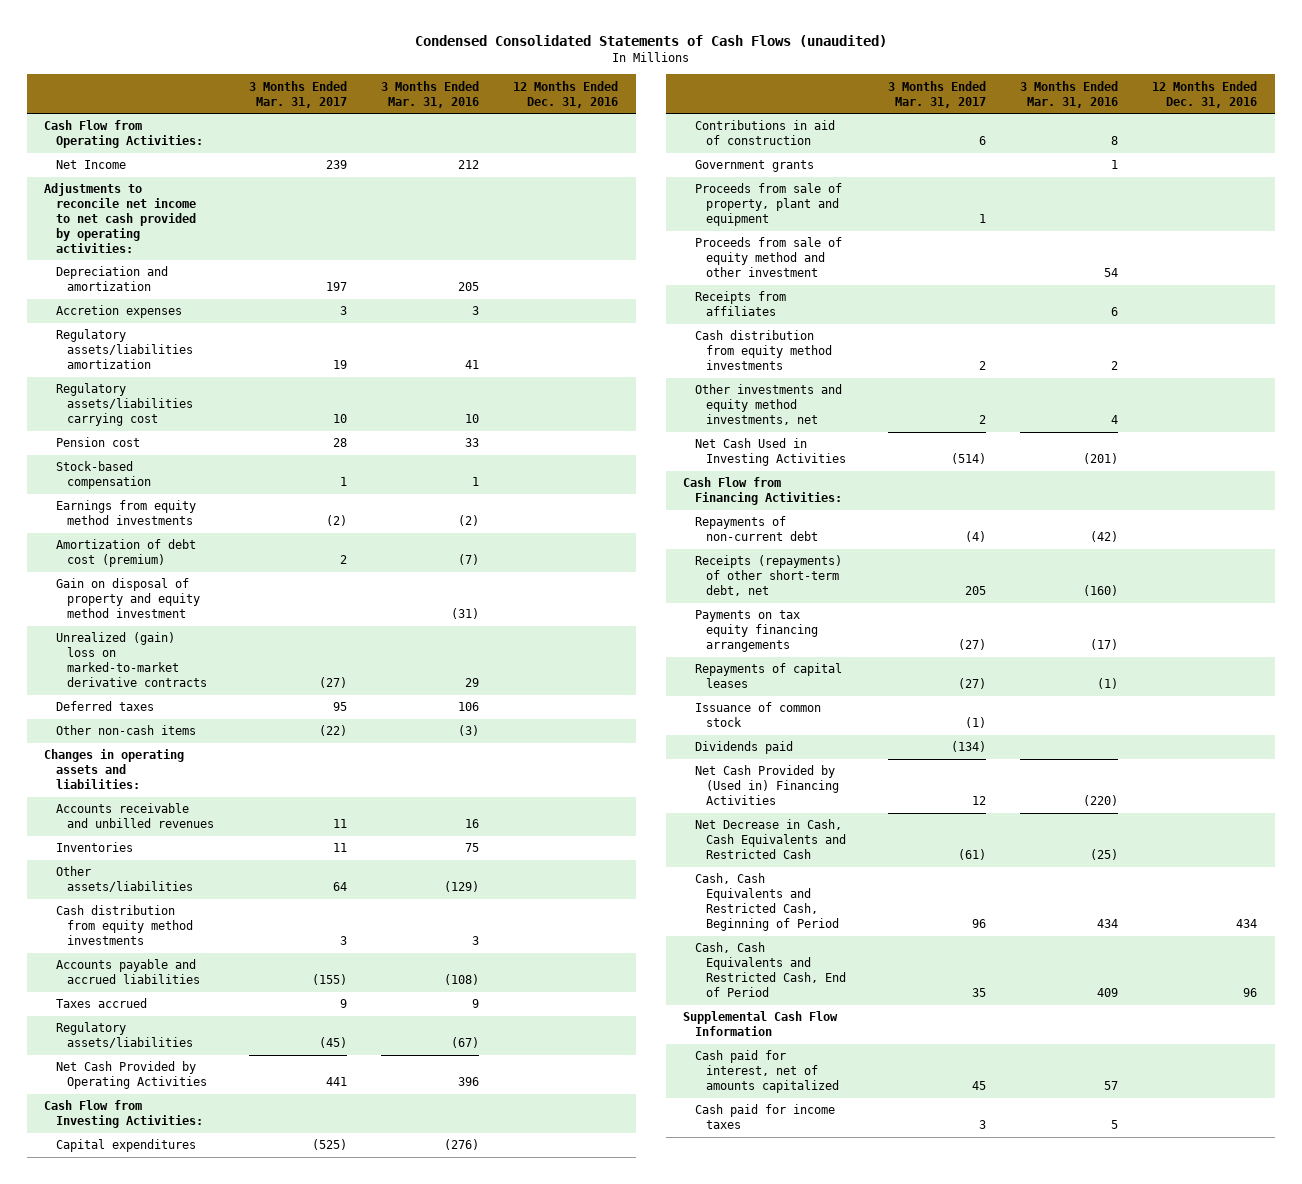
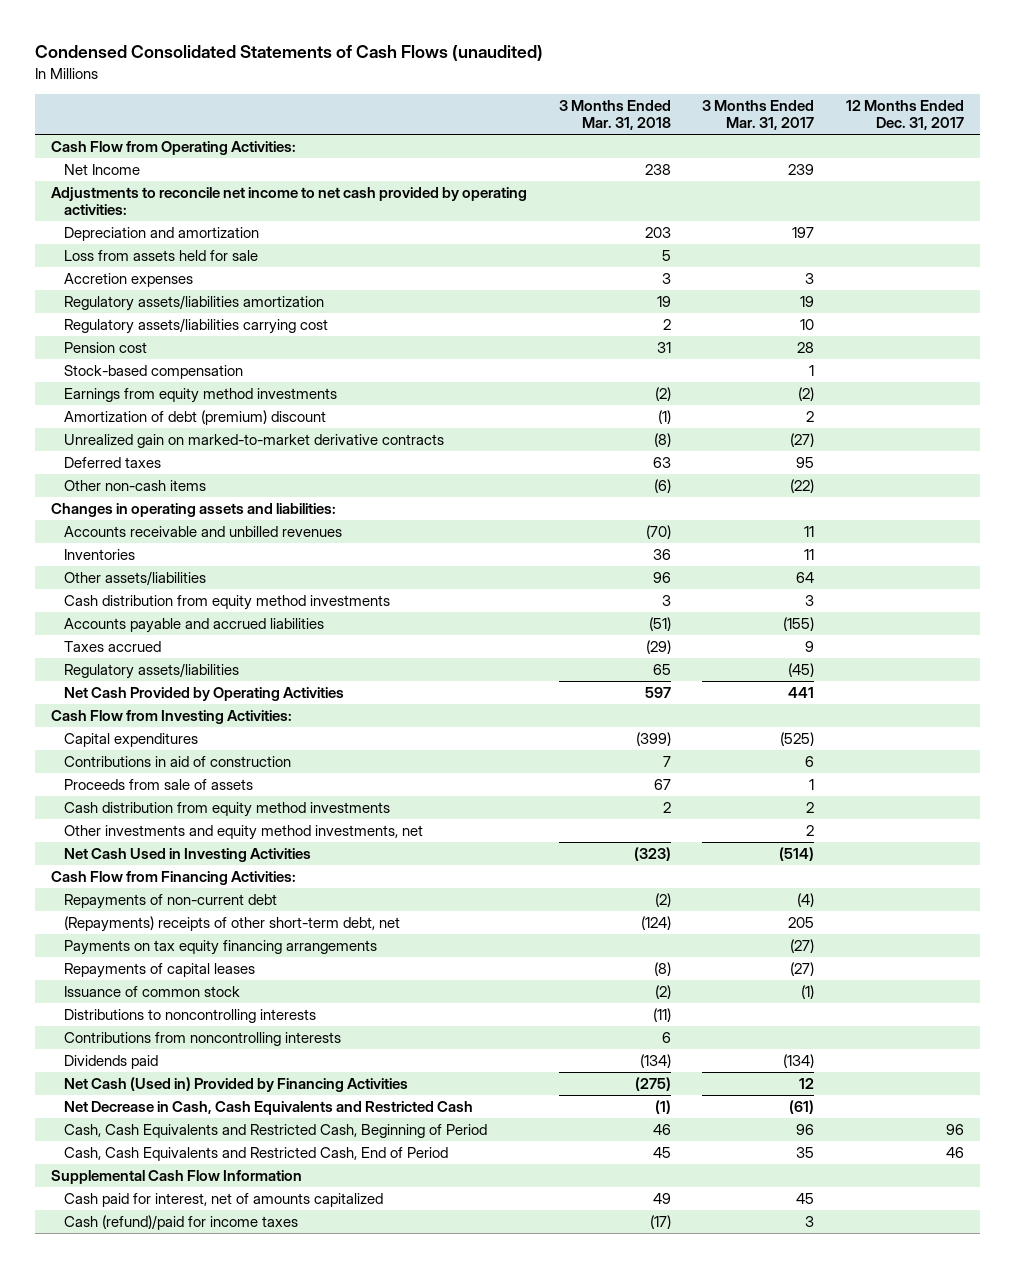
[381,80,480,108] 3 Months Ended Mar. 31, 2016 -> none
[513,80,619,108] 12 Months Ended Dec. 31, 2016 -> none
none -> [558,99,671,131] 3 Months Ended Mar. 31, 2018
none -> [846,99,965,131] 12 Months Ended Dec. 31, 2017
none -> [64,249,259,261] Loss from assets held for sale
[55,578,201,619] Gain on disposal of property and equity method investment -> none
[55,539,196,568] Amortization of debt cost (premium) -> [64,409,327,425] Amortization of debt (premium) discount
[55,632,208,688] Unrealized (gain) loss on marked-to-market derivative contracts -> [64,433,445,448] Unrealized gain on marked-to-market derivative contracts
[694,160,814,173] Government grants -> none
[694,183,842,227] Proceeds from sale of property, plant and equipment -> none
[694,237,842,278] Proceeds from sale of equity method and other investment -> none
[694,291,786,317] Receipts from affiliates -> none
none -> [64,778,254,790] Proceeds from sale of assets
[694,555,842,597] Receipts (repayments) of other short-term debt, net -> [64,915,401,932] (Repayments) receipts of other short-term debt, net
none -> [64,1008,317,1023] Distributions to noncontrolling interests
none -> [64,1031,342,1046] Contributions from noncontrolling interests
[694,765,840,806] Net Cash Provided by (Used in) Financing Activities -> [64,1076,409,1092] Net Cash (Used in) Provided by Financing Activities
[694,1104,835,1130] Cash paid for income taxes -> [64,1214,299,1230] Cash (refund)/paid for income taxes

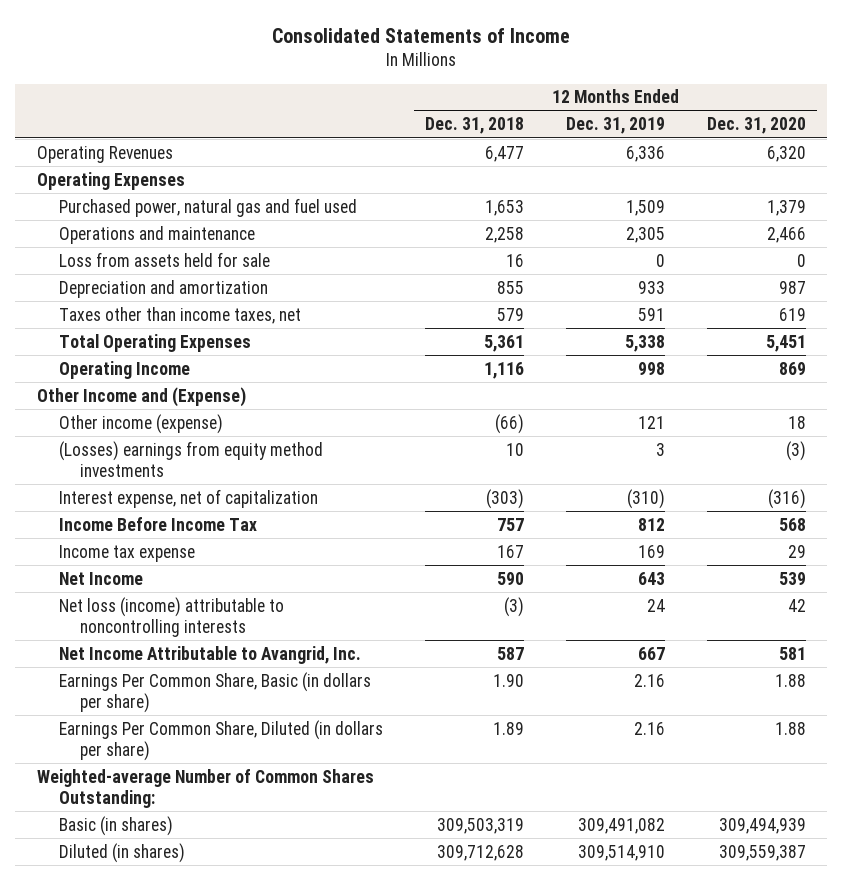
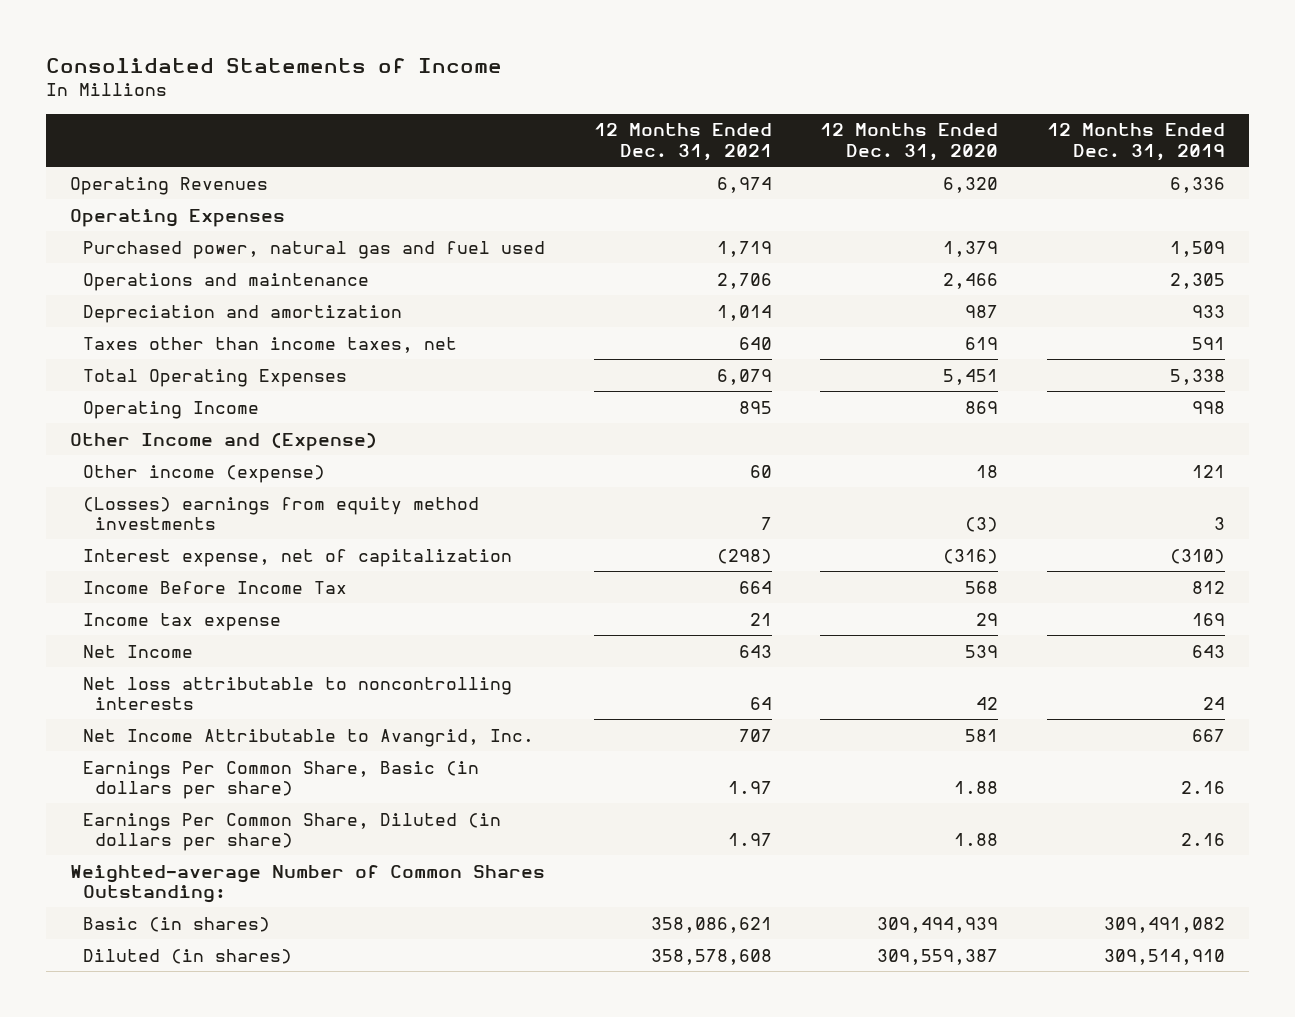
[424,117,524,135] Dec. 31, 2018 -> none
none -> [593,123,772,161] 12 Months Ended Dec. 31, 2021
[58,251,270,267] Loss from assets held for sale -> none
[58,596,284,638] Net loss (income) attributable to noncontrolling interests -> [82,676,512,711] Net loss attributable to noncontrolling interests

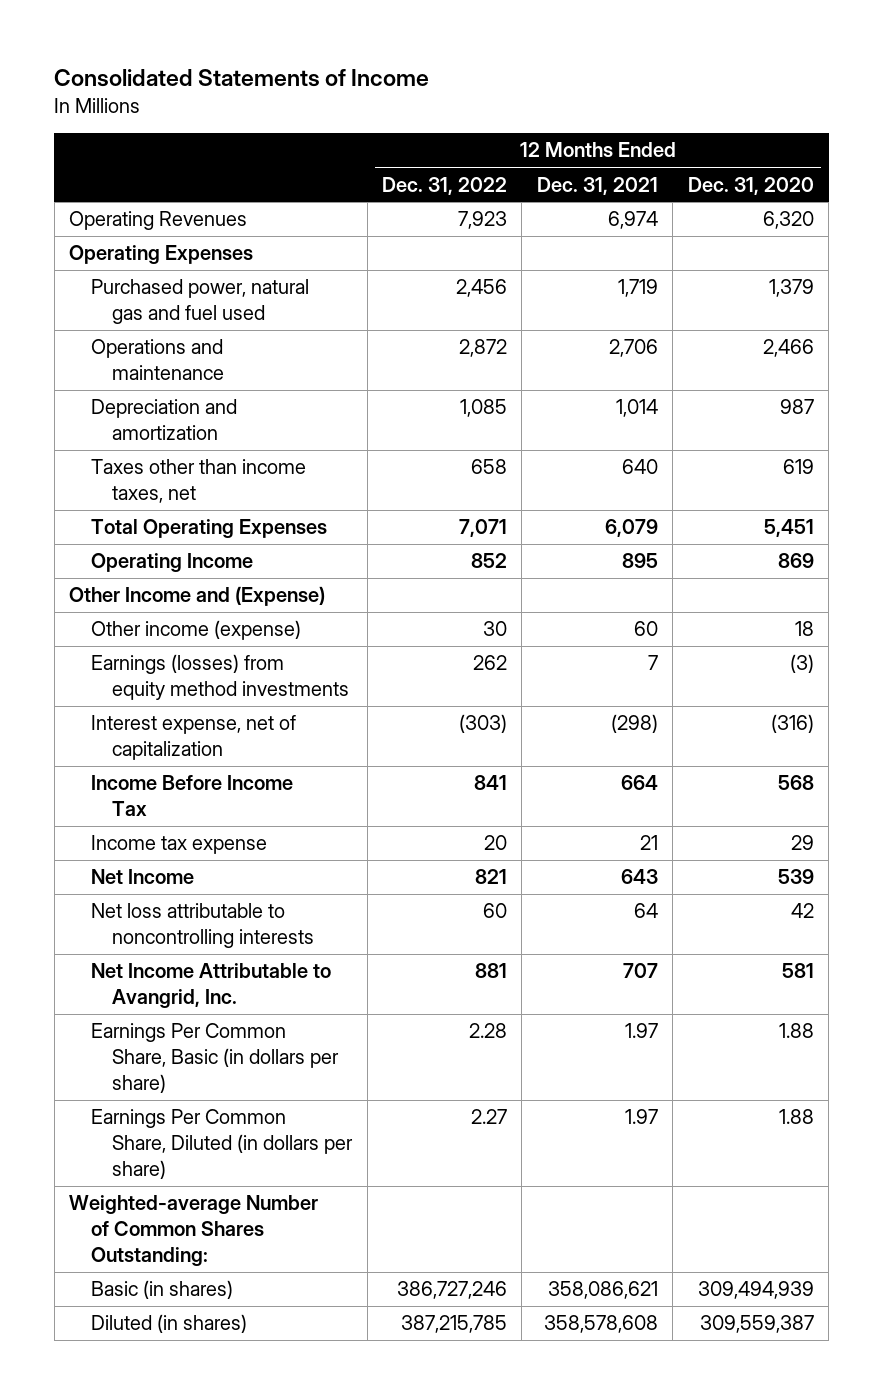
[1046,123,1225,161] 12 Months Ended Dec. 31, 2019 -> none
none -> [381,176,507,195] Dec. 31, 2022
[82,496,479,531] (Losses) earnings from equity method investments -> [90,654,350,701] Earnings (losses) from equity method investments

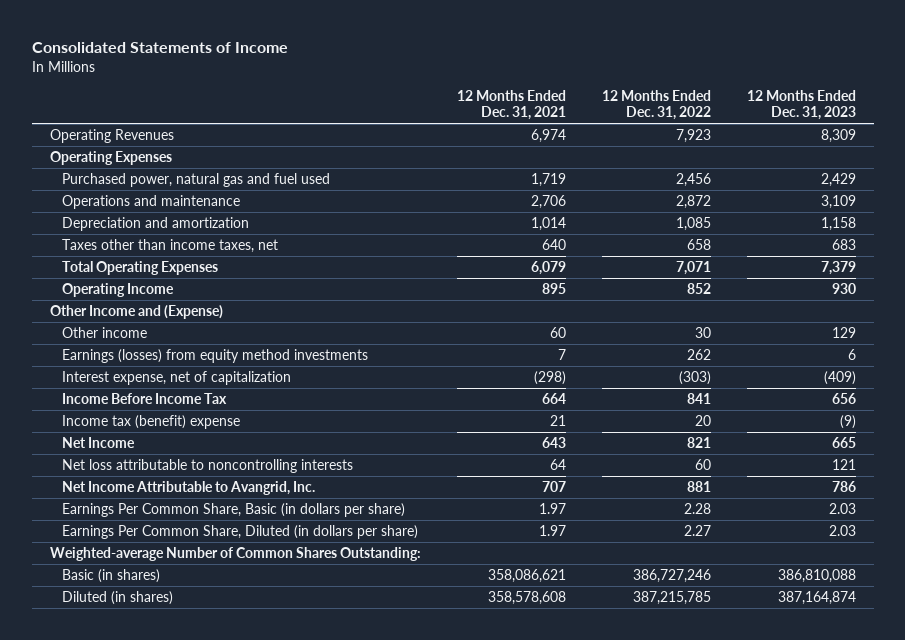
[687,176,814,195] Dec. 31, 2020 -> none
none -> [746,90,856,121] 12 Months Ended Dec. 31, 2023
[90,620,301,641] Other income (expense) -> [62,326,148,338] Other income
[90,835,267,855] Income tax expense -> [62,414,241,429] Income tax (benefit) expense

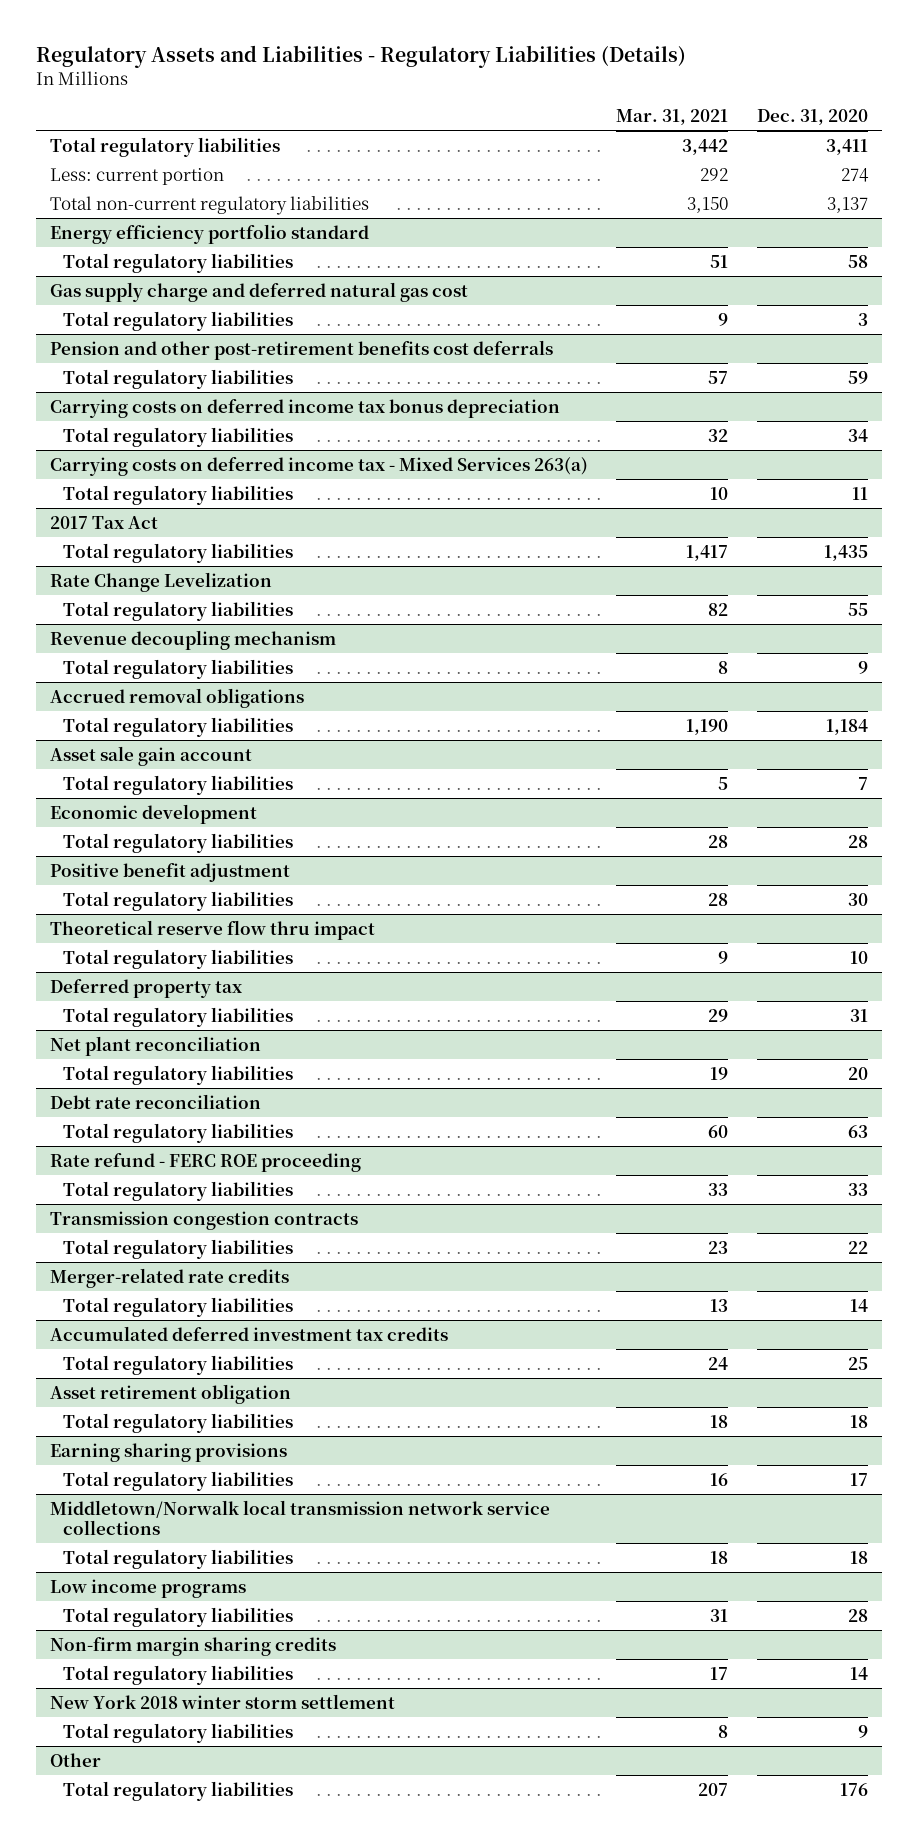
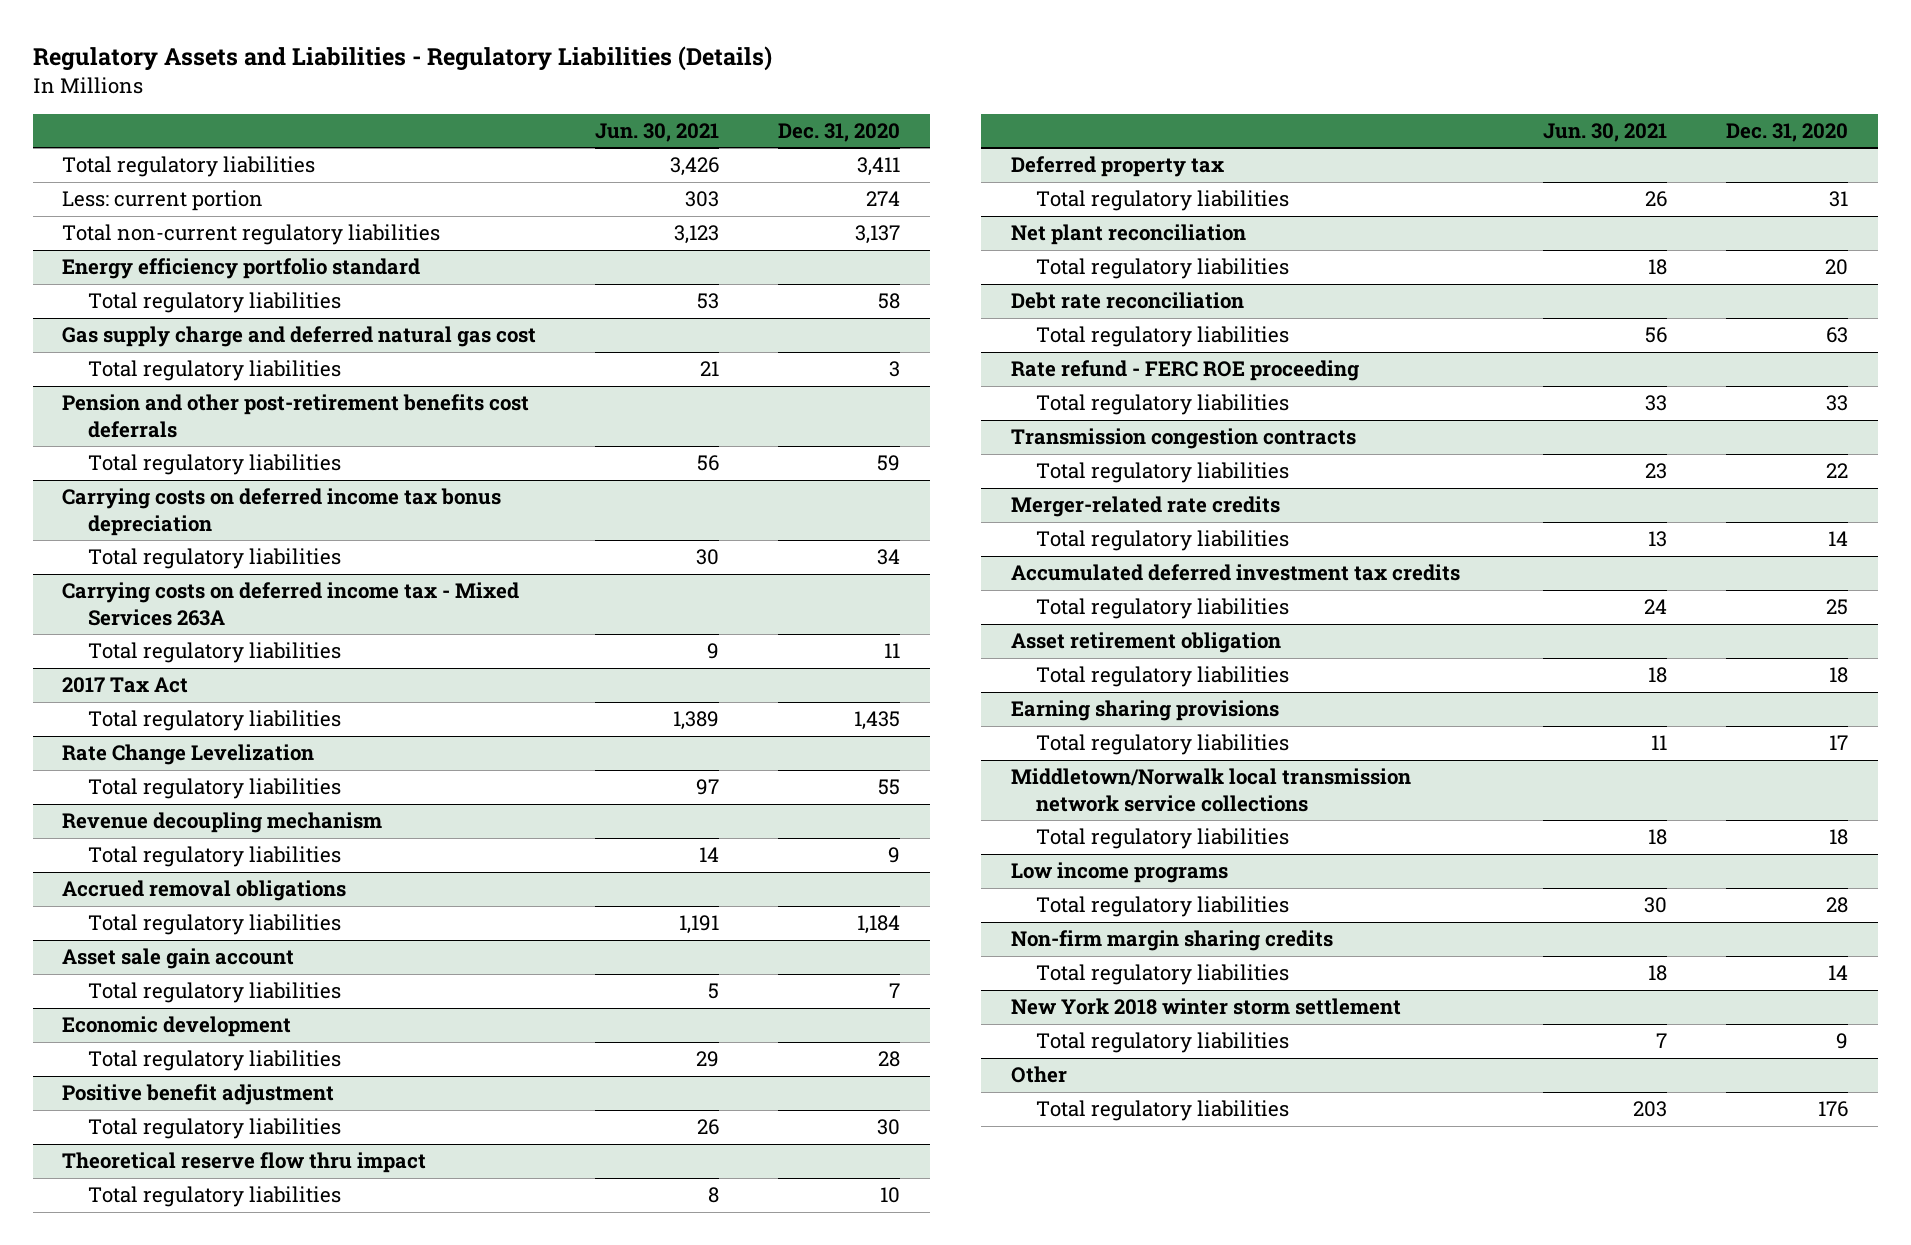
[616,109,729,126] Mar. 31, 2021 -> none
none -> [595,122,720,142] Jun. 30, 2021
[49,456,588,476] Carrying costs on deferred income tax - Mixed Services 263(a) -> [62,582,520,626] Carrying costs on deferred income tax - Mixed Services 263A

